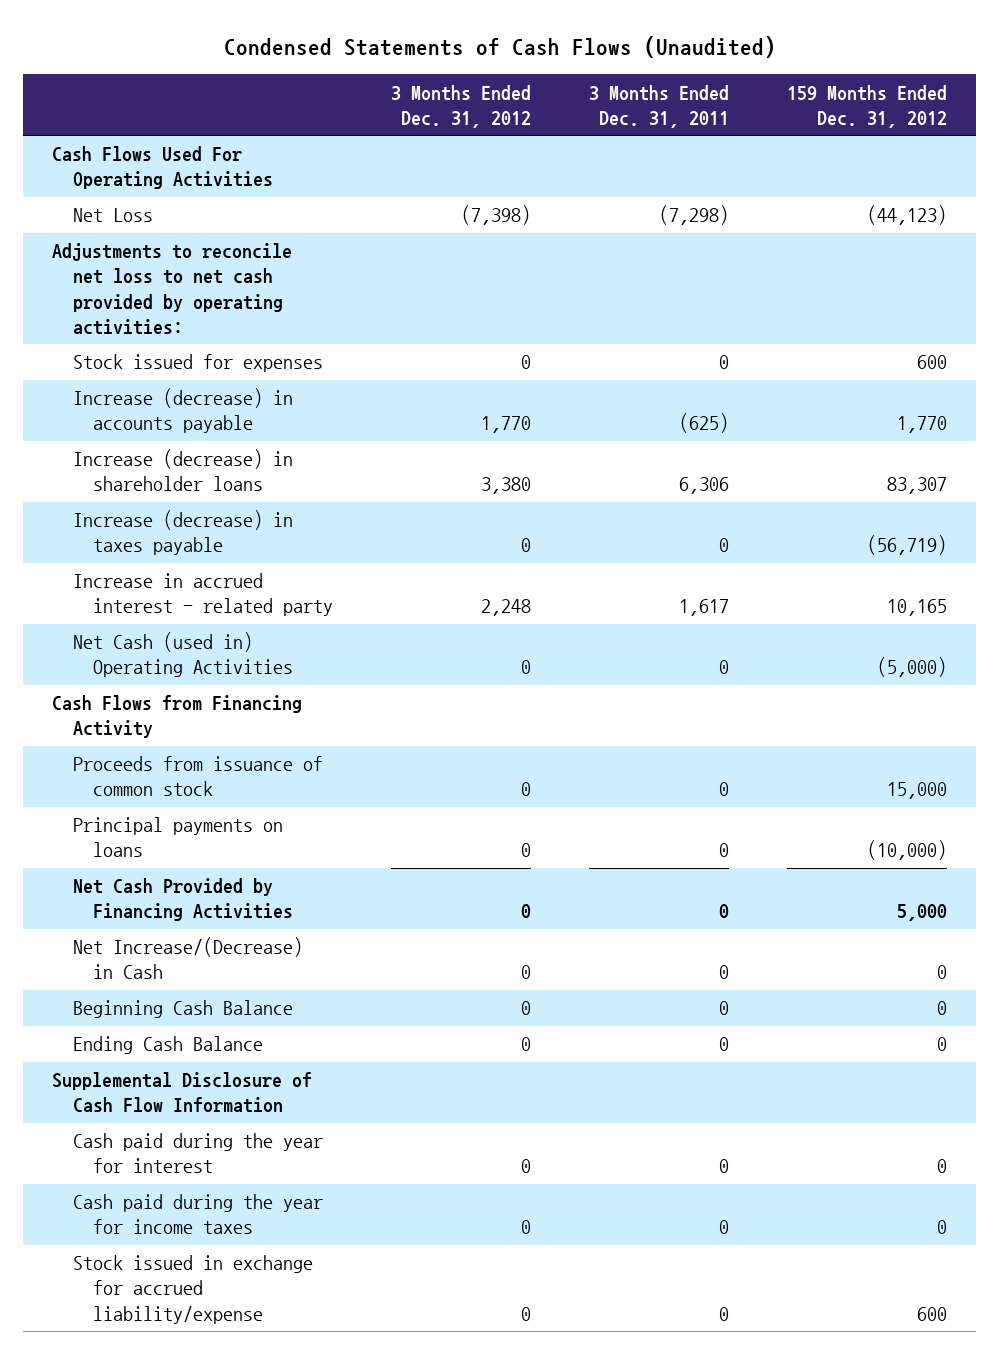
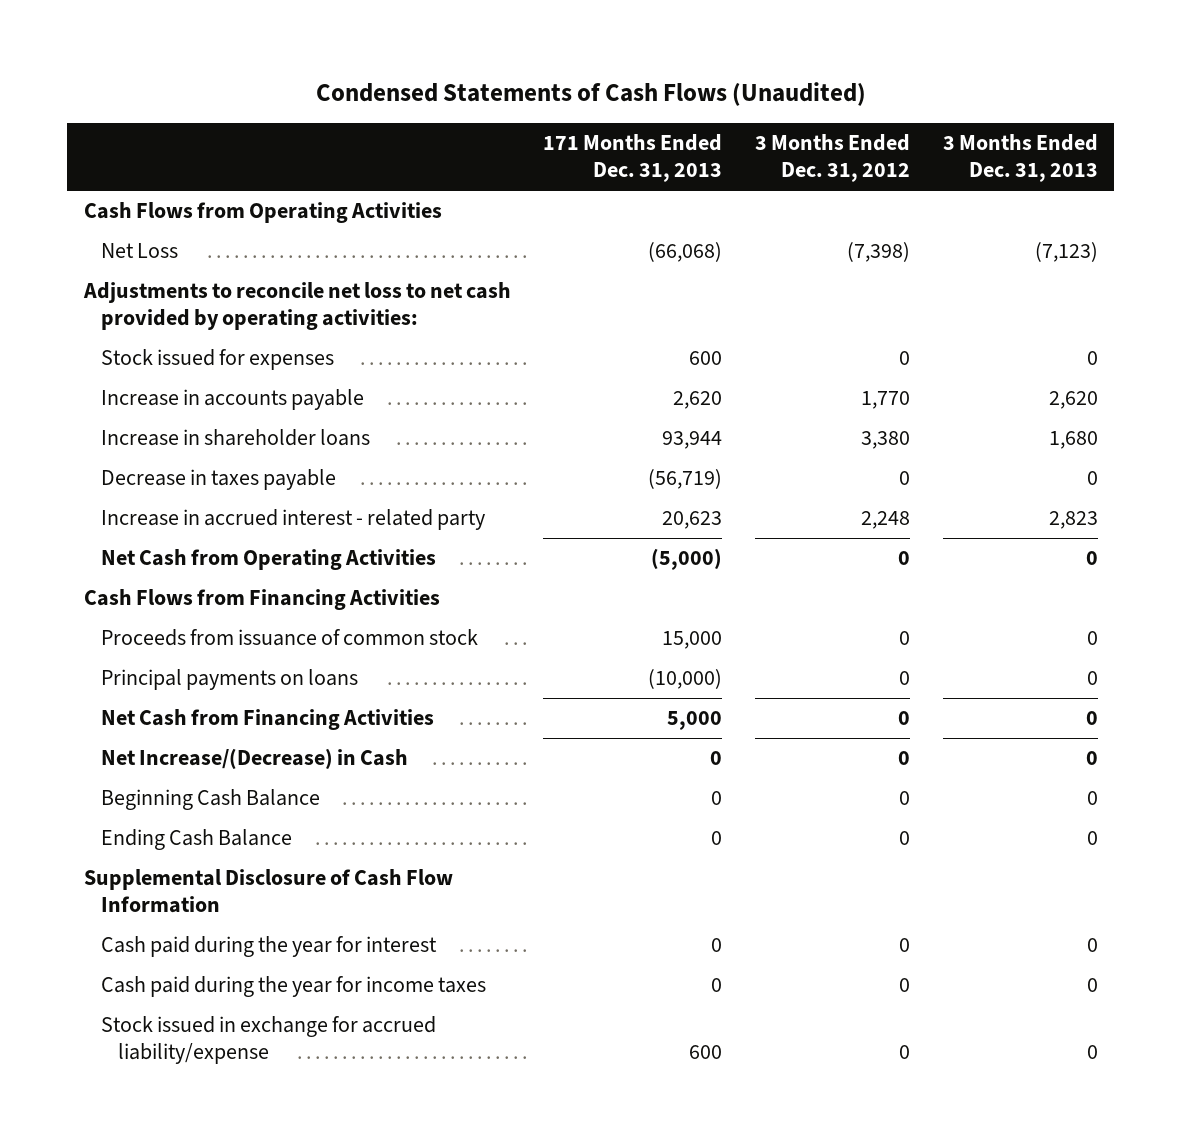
[589,84,730,128] 3 Months Ended Dec. 31, 2011 -> none
[787,84,948,128] 159 Months Ended Dec. 31, 2012 -> none
none -> [543,134,723,183] 171 Months Ended Dec. 31, 2013
none -> [942,134,1098,183] 3 Months Ended Dec. 31, 2013
[52,146,273,190] Cash Flows Used For Operating Activities -> [83,202,442,224] Cash Flows from Operating Activities
[72,388,293,434] Increase (decrease) in accounts payable -> [100,389,364,411] Increase in accounts payable
[72,449,293,492] Increase (decrease) in shareholder loans -> [100,429,370,447] Increase in shareholder loans
[72,510,293,556] Increase (decrease) in taxes payable -> [100,469,336,491] Decrease in taxes payable
[72,632,294,678] Net Cash (used in) Operating Activities -> [100,549,436,571] Net Cash from Operating Activities
[52,695,303,739] Cash Flows from Financing Activity -> [83,589,440,611] Cash Flows from Financing Activities
[72,878,294,922] Net Cash Provided by Financing Activities -> [100,709,434,731] Net Cash from Financing Activities

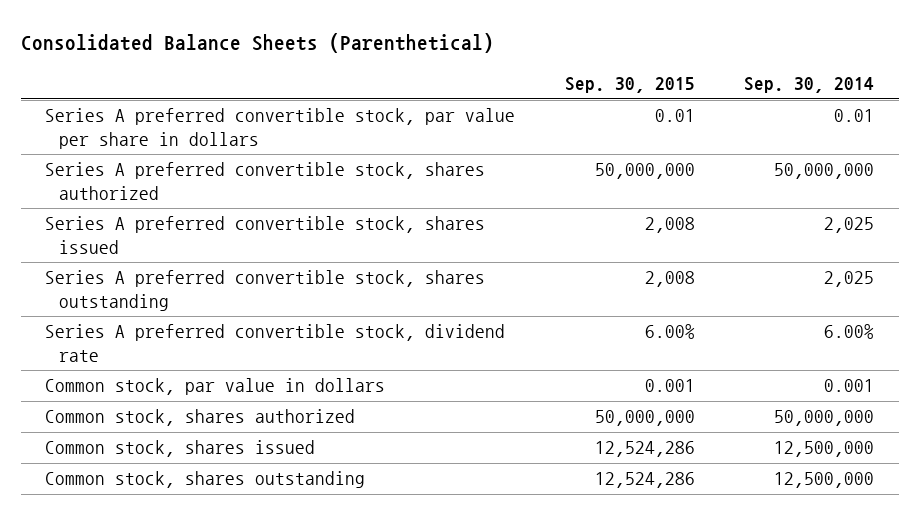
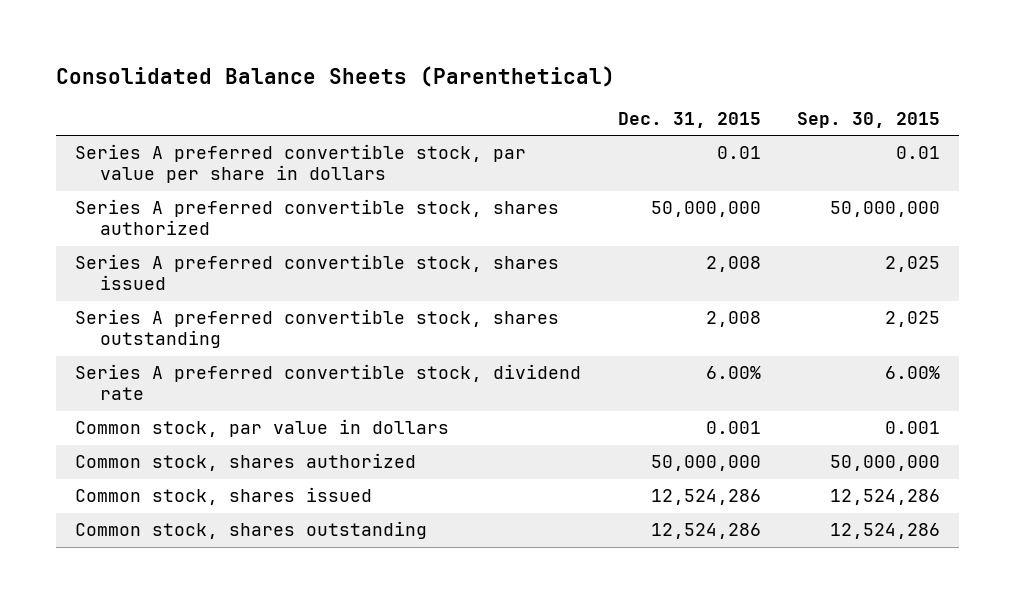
[744,76,875,93] Sep. 30, 2014 -> none
none -> [617,112,761,129] Dec. 31, 2015
[644,217,695,234] 2,008 -> [885,256,941,273] 2,025
[644,271,695,288] 2,008 -> [885,311,941,328] 2,025

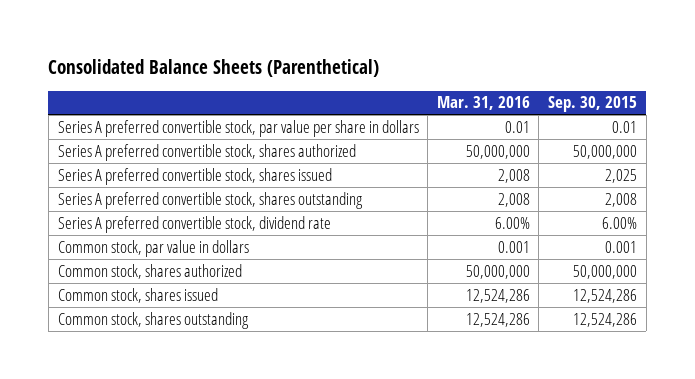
[617,112,761,129] Dec. 31, 2015 -> none
none -> [436,96,530,111] Mar. 31, 2016
[885,311,941,328] 2,025 -> [605,192,638,207] 2,008

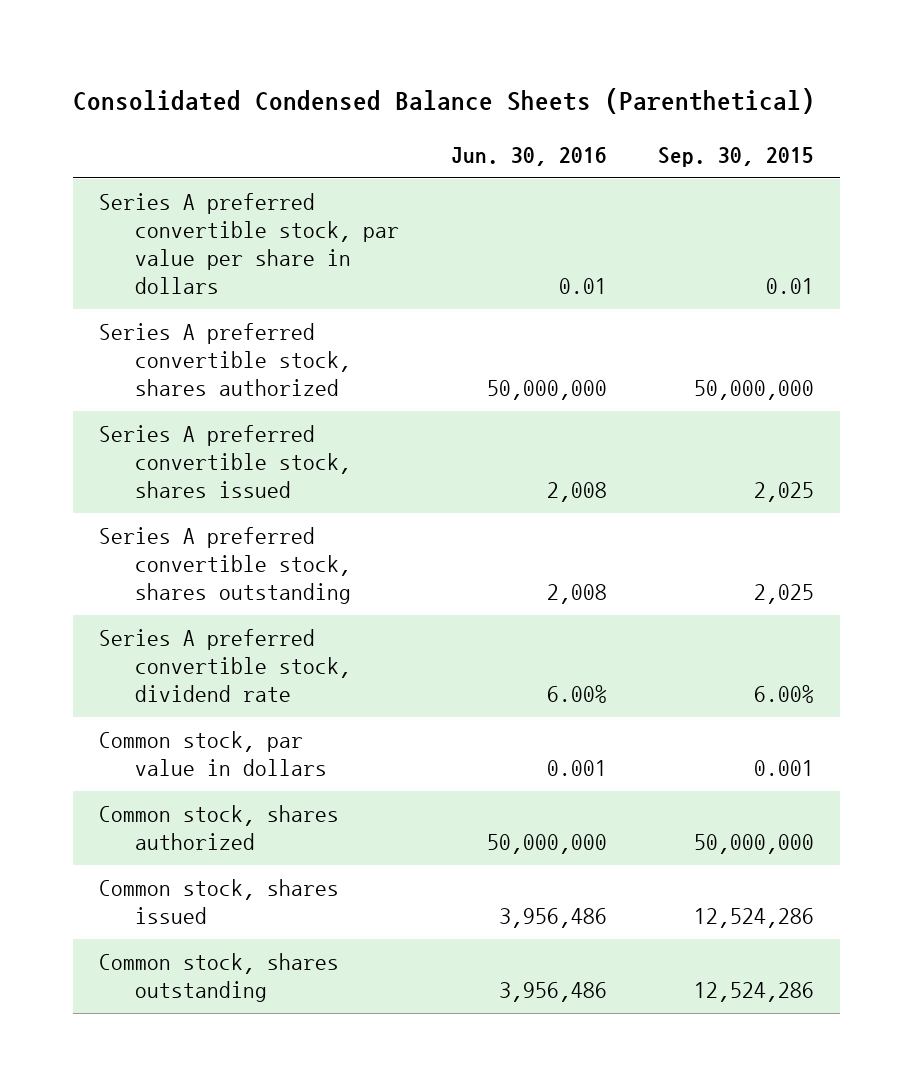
[48,59,380,78] Consolidated Balance Sheets (Parenthetical) -> [73,87,816,114] Consolidated Condensed Balance Sheets (Parenthetical)
[436,96,530,111] Mar. 31, 2016 -> none
none -> [450,147,607,167] Jun. 30, 2016
[605,192,638,207] 2,008 -> [754,584,815,605] 2,025

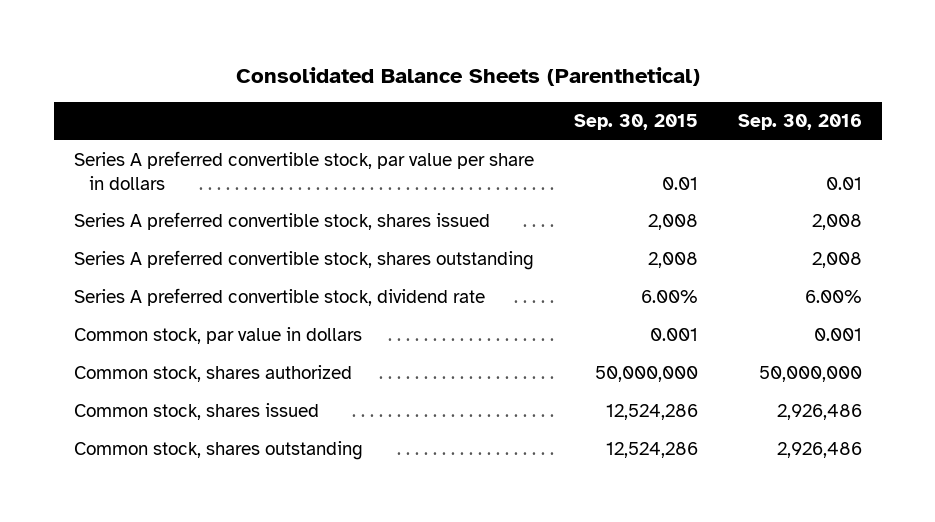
[73,87,816,114] Consolidated Condensed Balance Sheets (Parenthetical) -> [235,67,700,87] Consolidated Balance Sheets (Parenthetical)
[450,147,607,167] Jun. 30, 2016 -> none
none -> [737,114,862,131] Sep. 30, 2016
[99,323,351,397] Series A preferred convertible stock, shares authorized -> none
[754,482,815,503] 2,025 -> [647,214,698,231] 2,008
[754,584,815,605] 2,025 -> [647,252,698,269] 2,008

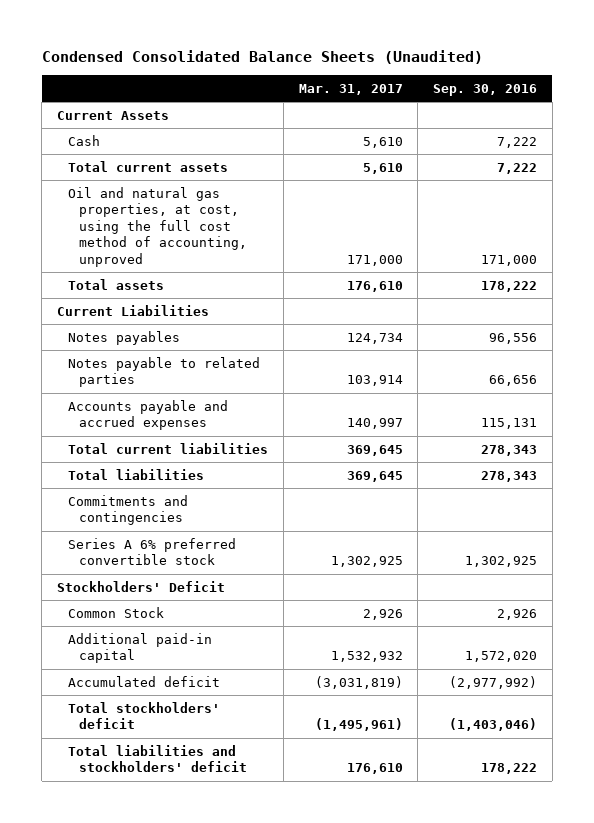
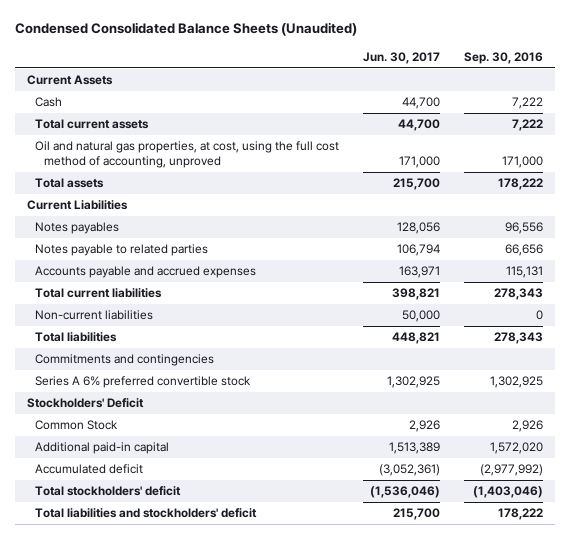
[298,83,403,95] Mar. 31, 2017 -> none
none -> [363,51,441,64] Jun. 30, 2017
none -> [35,310,154,321] Non-current liabilities

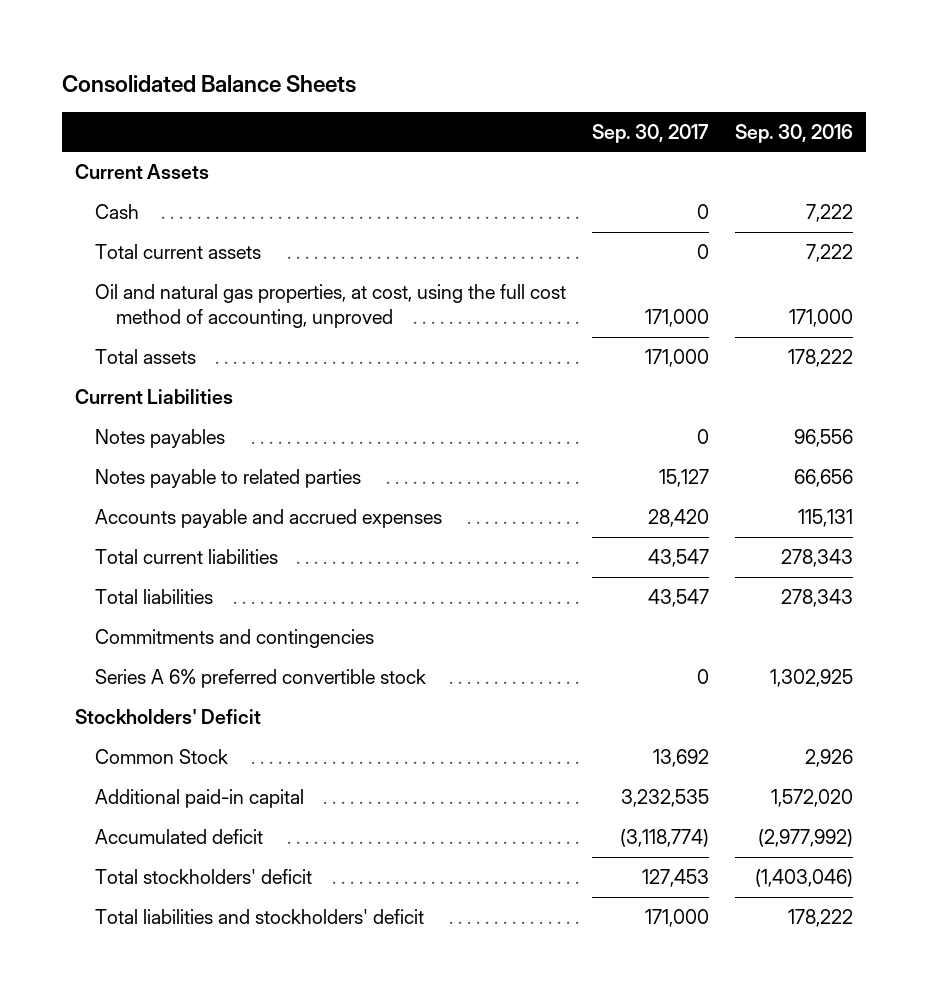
[15,22,358,37] Condensed Consolidated Balance Sheets (Unaudited) -> [61,74,356,93] Consolidated Balance Sheets
[363,51,441,64] Jun. 30, 2017 -> none
none -> [592,123,710,143] Sep. 30, 2017
[35,310,154,321] Non-current liabilities -> none

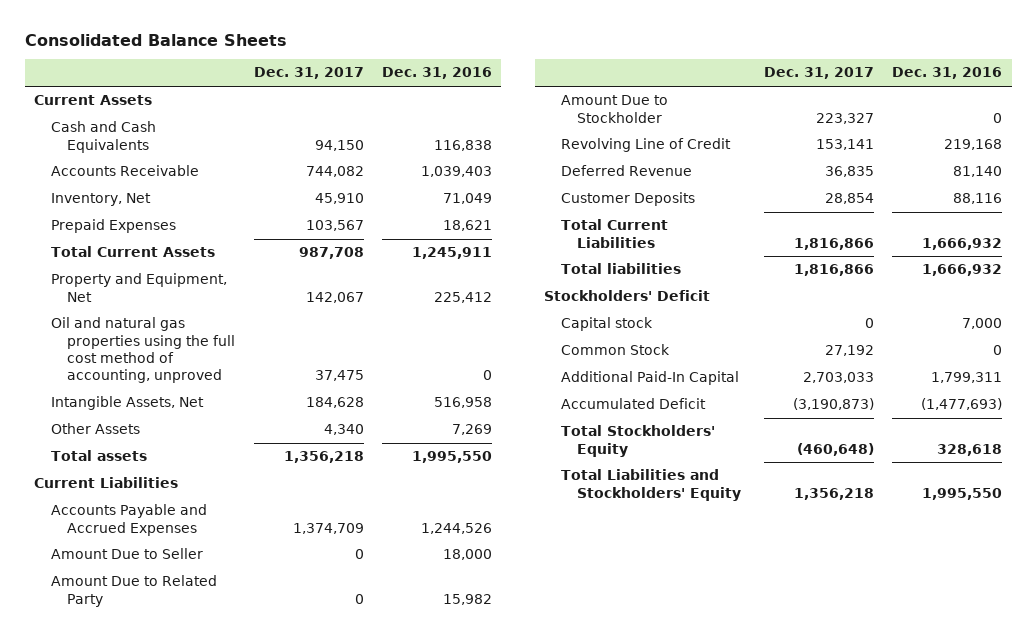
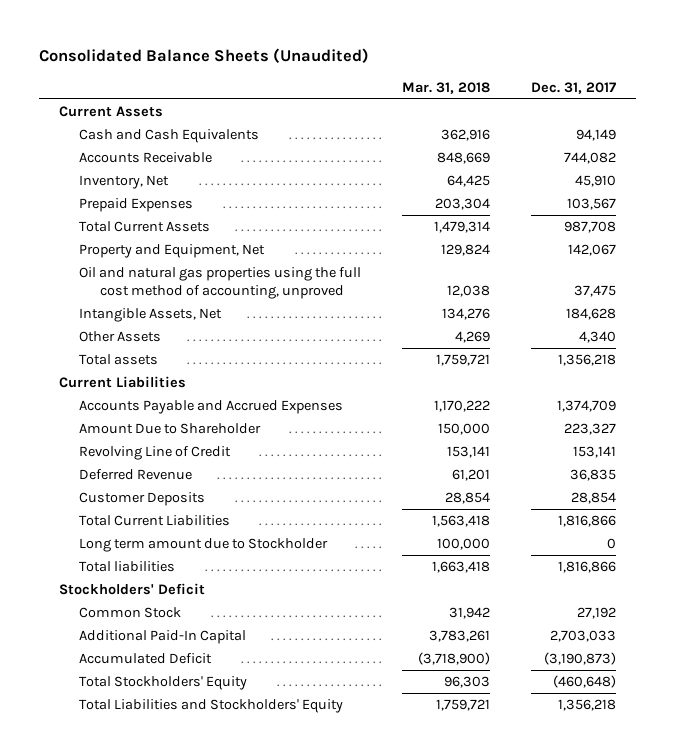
[24,33,287,46] Consolidated Balance Sheets -> [38,48,369,64] Consolidated Balance Sheets (Unaudited)
[382,67,493,80] Dec. 31, 2016 -> none
none -> [402,81,491,94] Mar. 31, 2018
[314,139,364,151] 94,150 -> [575,128,616,141] 94,149
[50,548,203,560] Amount Due to Seller -> none
[50,575,217,607] Amount Due to Related Party -> none
[560,95,668,123] Amount Due to Stockholder -> [79,422,262,434] Amount Due to Shareholder
none -> [79,537,329,552] Long term amount due to Stockholder
[560,317,653,332] Capital stock -> none

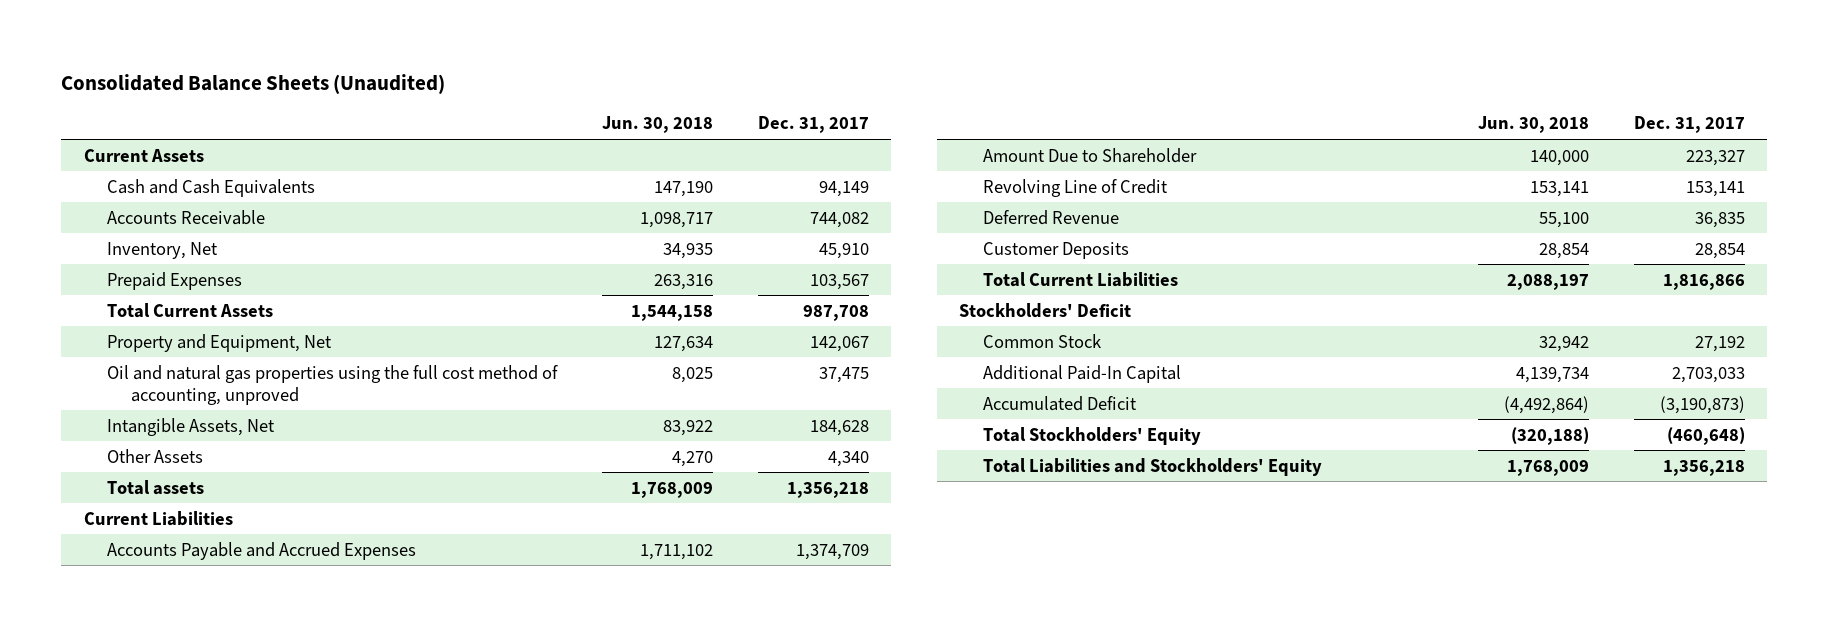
[402,81,491,94] Mar. 31, 2018 -> none
none -> [601,116,713,134] Jun. 30, 2018
[79,537,329,552] Long term amount due to Stockholder -> none
[79,560,176,572] Total liabilities -> none

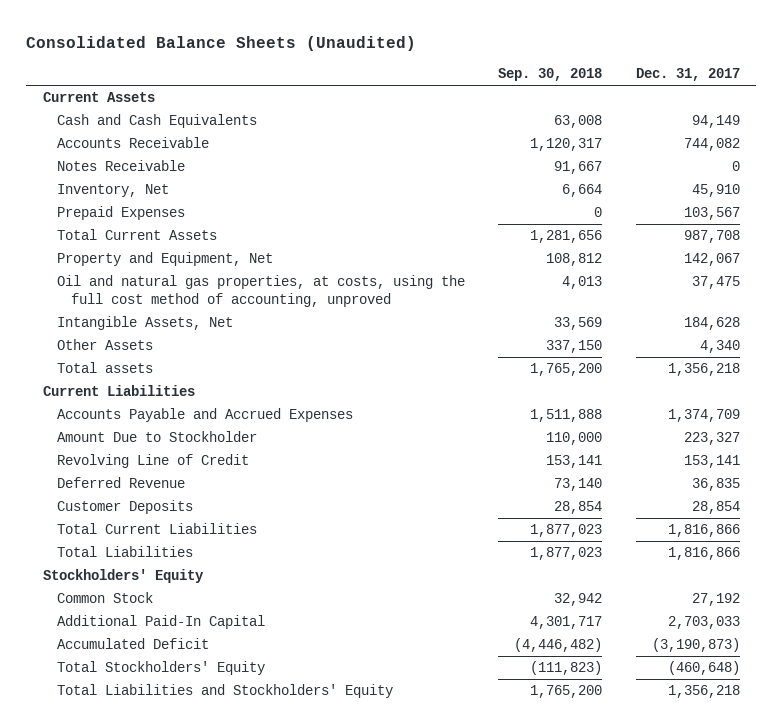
[601,116,713,134] Jun. 30, 2018 -> none
none -> [498,68,603,82] Sep. 30, 2018
none -> [56,160,185,172] Notes Receivable
[107,364,559,405] Oil and natural gas properties using the full cost method of accounting, unproved -> [56,275,465,308] Oil and natural gas properties, at costs, using the full cost method of accounting, unproved
[982,147,1197,163] Amount Due to Shareholder -> [56,431,257,443] Amount Due to Stockholder
none -> [56,546,193,558] Total Liabilities
[959,302,1132,318] Stockholders' Deficit -> [42,569,204,584] Stockholders' Equity

